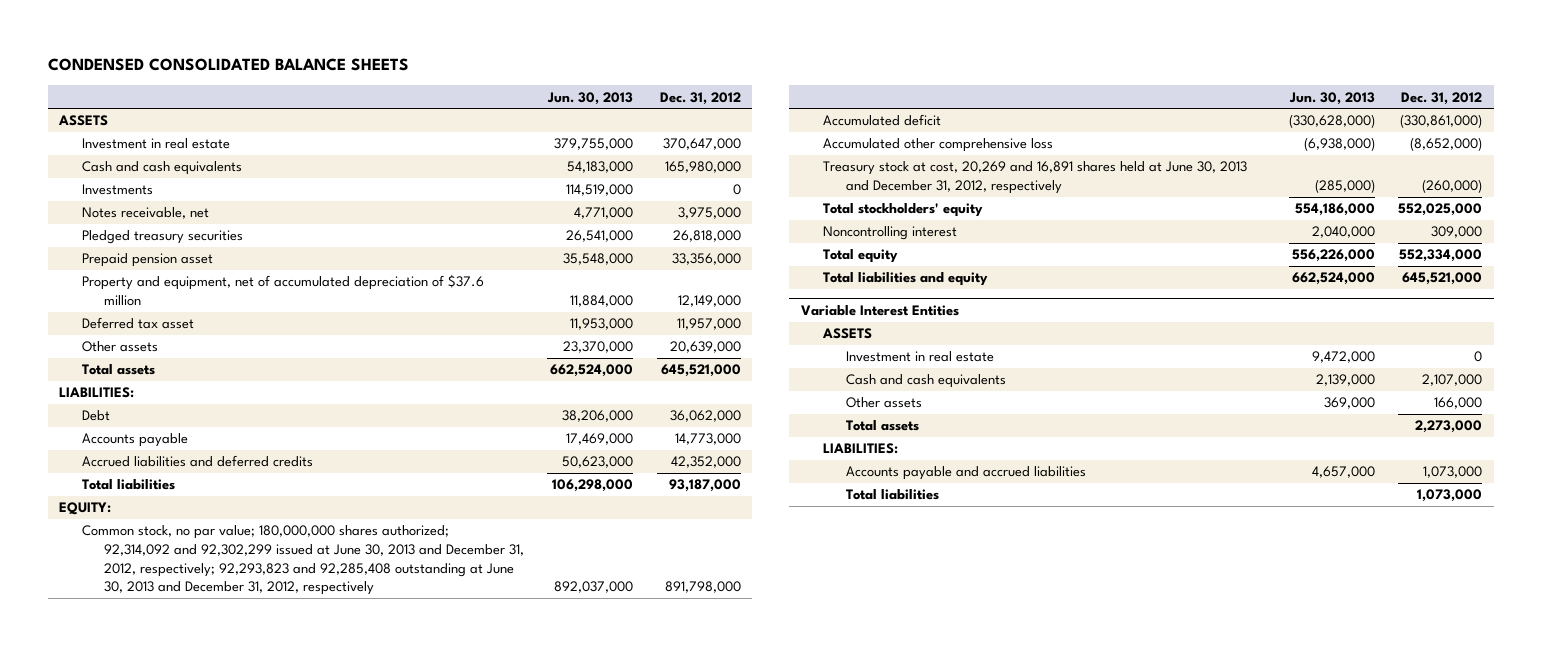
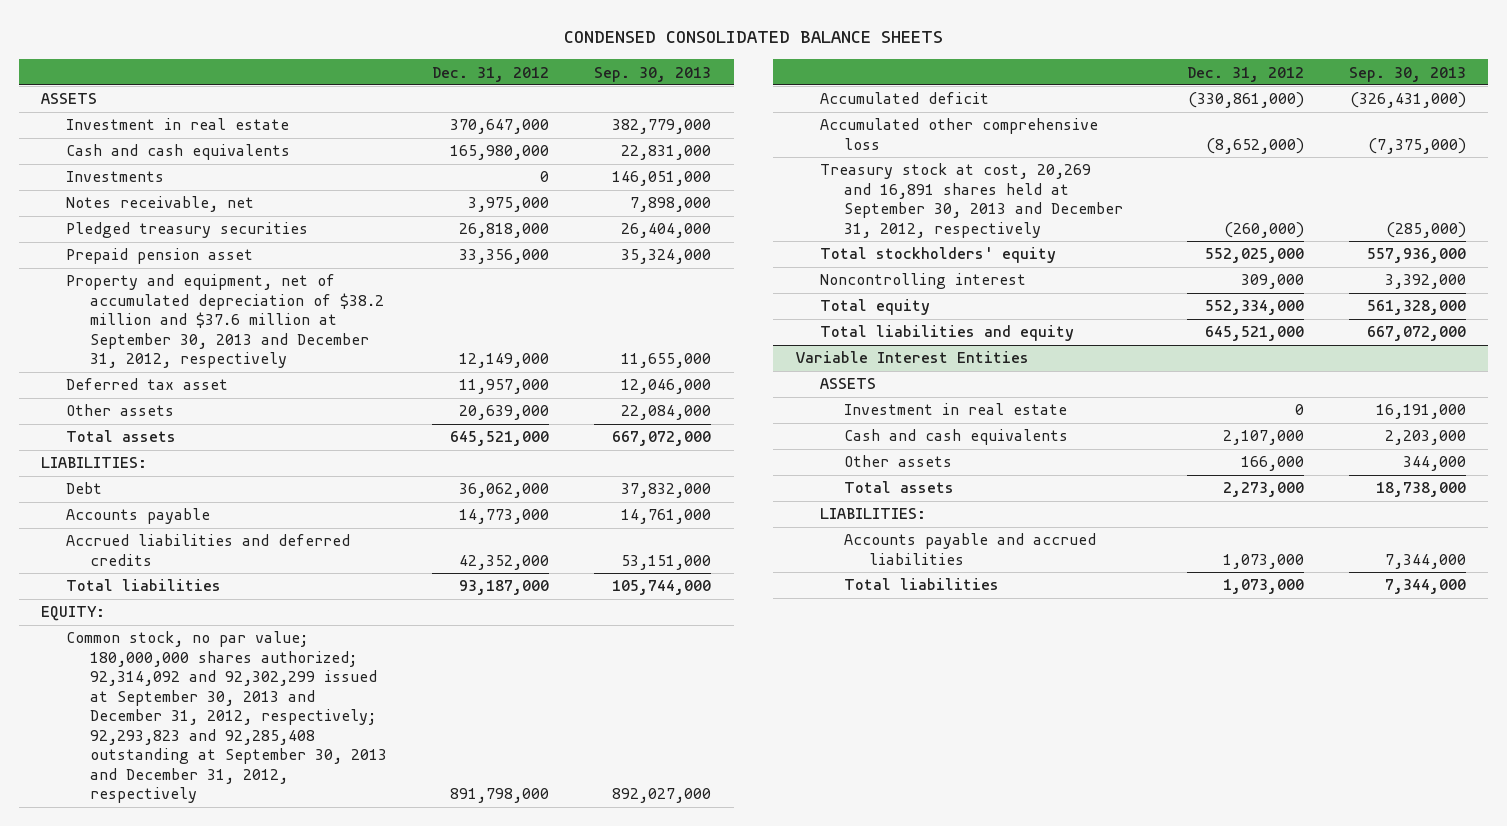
[547,91,634,105] Jun. 30, 2013 -> none
none -> [594,66,712,82] Sep. 30, 2013
[81,274,484,307] Property and equipment, net of accumulated depreciation of $37.6 million -> [65,274,385,369] Property and equipment, net of accumulated depreciation of $38.2 million and $37.6 million at September 30, 2013 and December 31, 2012, respectively
[81,525,525,596] Common stock, no par value; 180,000,000 shares authorized; 92,314,092 and 92,302,299 issued at June 30, 2013 and December 31, 2012, respectively; 92,293,823 and 92,285,408 outstanding at June 30, 2013 and December 31, 2012, respectively -> [65,631,388,804] Common stock, no par value; 180,000,000 shares authorized; 92,314,092 and 92,302,299 issued at September 30, 2013 and December 31, 2012, respectively; 92,293,823 and 92,285,408 outstanding at September 30, 2013 and December 31, 2012, respectively
[823,161,1248,195] Treasury stock at cost, 20,269 and 16,891 shares held at June 30, 2013 and December 31, 2012, respectively -> [820,163,1124,238] Treasury stock at cost, 20,269 and 16,891 shares held at September 30, 2013 and December 31, 2012, respectively

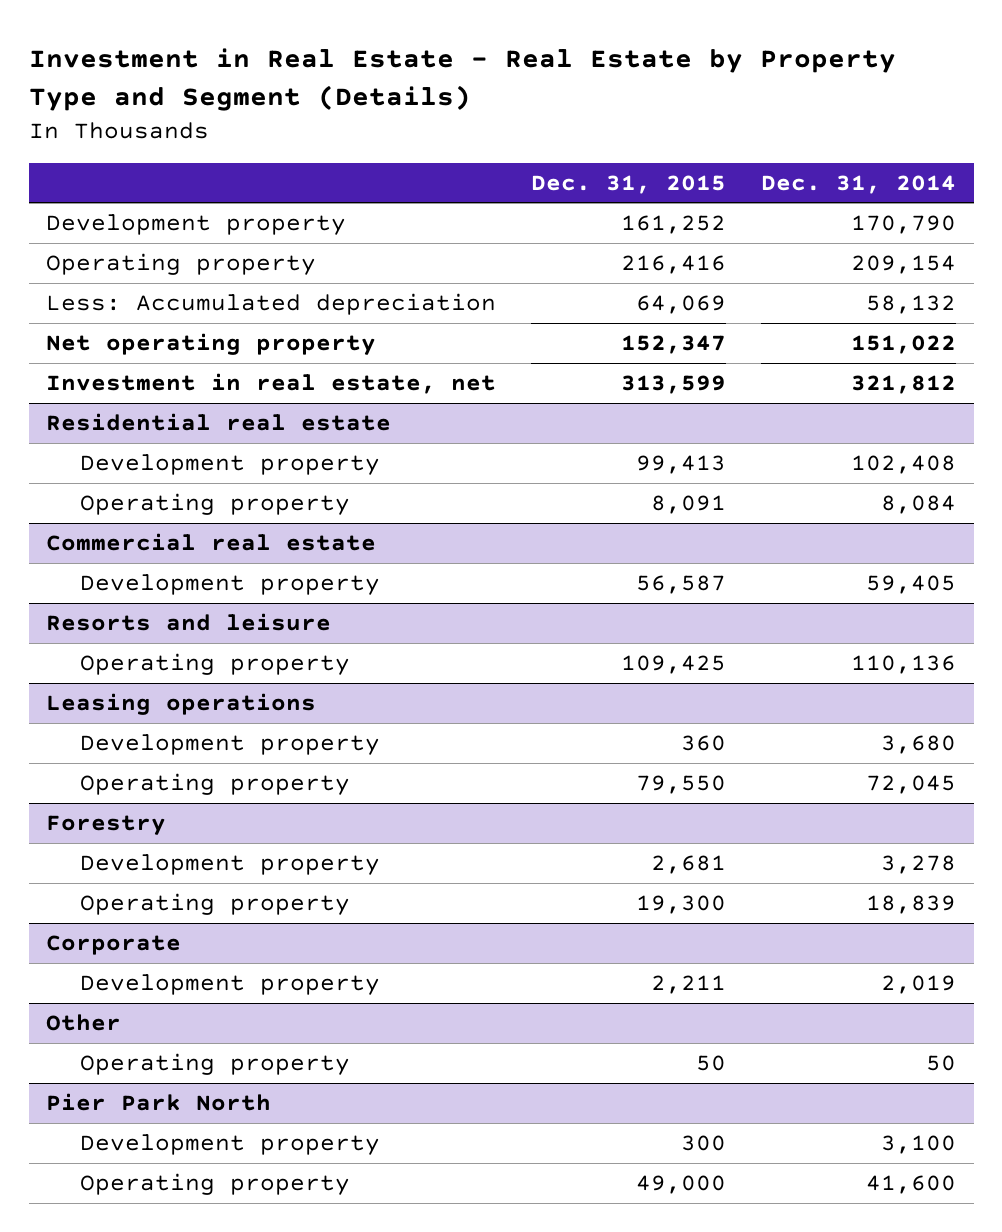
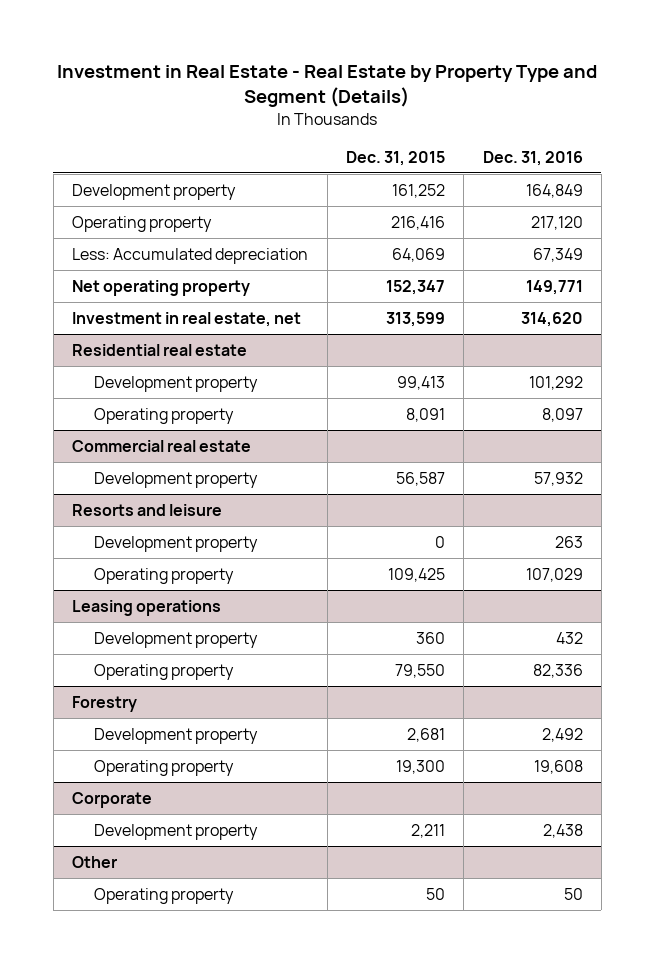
[761,174,957,194] Dec. 31, 2014 -> none
none -> [482,150,583,166] Dec. 31, 2016
none -> [93,535,258,552] Development property
[46,1093,272,1112] Pier Park North -> none
[79,1134,380,1156] Development property -> none
[79,1173,350,1196] Operating property -> none

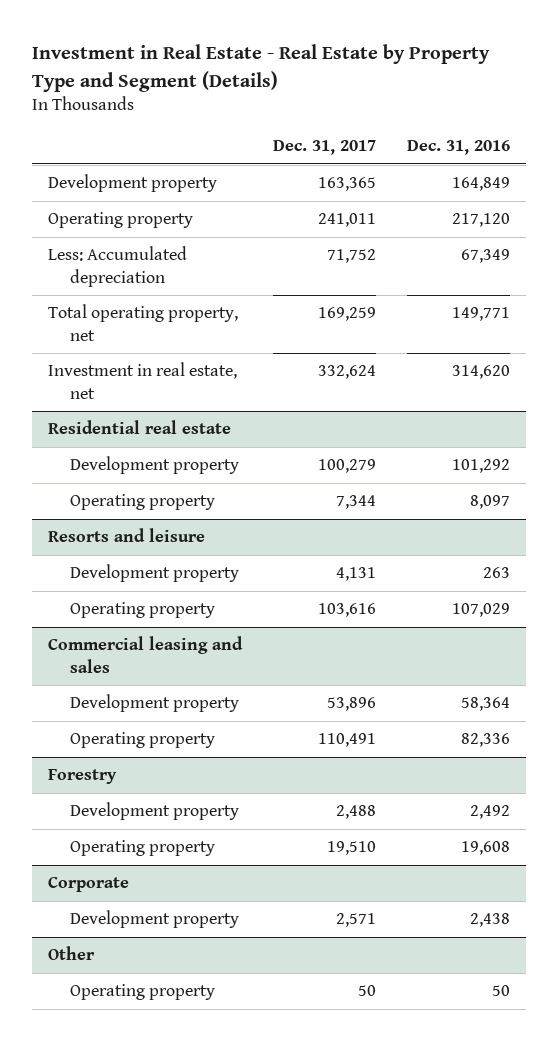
[345,150,445,166] Dec. 31, 2015 -> none
none -> [273,139,377,155] Dec. 31, 2017
[72,279,251,296] Net operating property -> [48,304,239,341] Total operating property, net
[72,439,252,452] Commercial real estate -> none
[93,471,258,488] Development property -> none
[72,599,222,616] Leasing operations -> none
none -> [48,636,244,673] Commercial leasing and sales
[555,631,583,644] 432 -> [461,697,511,712] 58,364

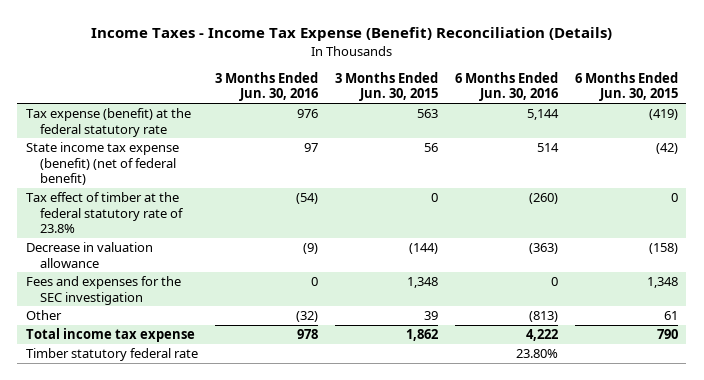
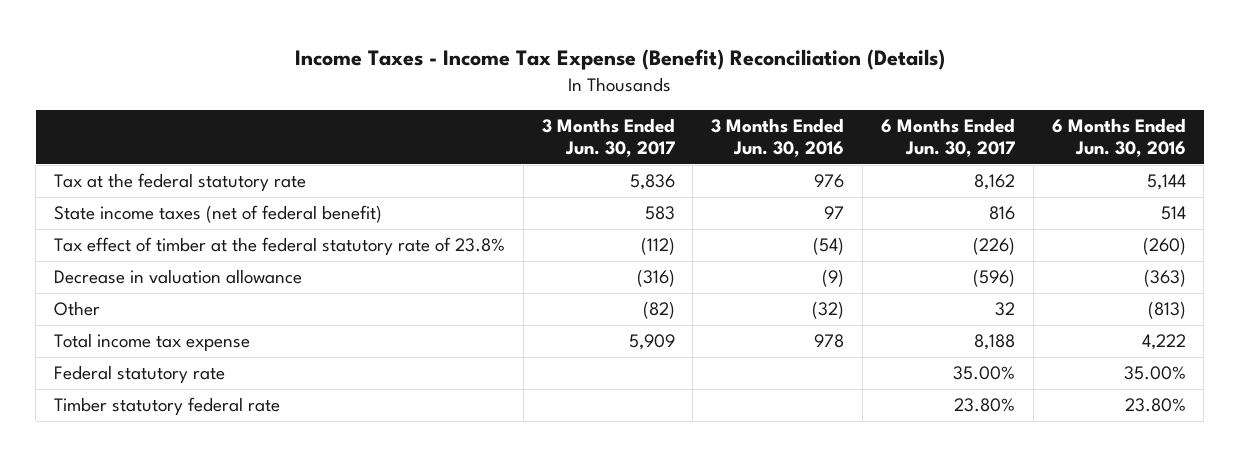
[334,71,438,102] 3 Months Ended Jun. 30, 2015 -> none
[574,71,678,102] 6 Months Ended Jun. 30, 2015 -> none
none -> [541,117,675,158] 3 Months Ended Jun. 30, 2017
none -> [880,117,1015,158] 6 Months Ended Jun. 30, 2017
[25,108,191,137] Tax expense (benefit) at the federal statutory rate -> [53,173,306,192] Tax at the federal statutory rate
[25,142,179,186] State income tax expense (benefit) (net of federal benefit) -> [53,205,382,224] State income taxes (net of federal benefit)
[25,276,181,305] Fees and expenses for the SEC investigation -> none
none -> [53,365,225,384] Federal statutory rate

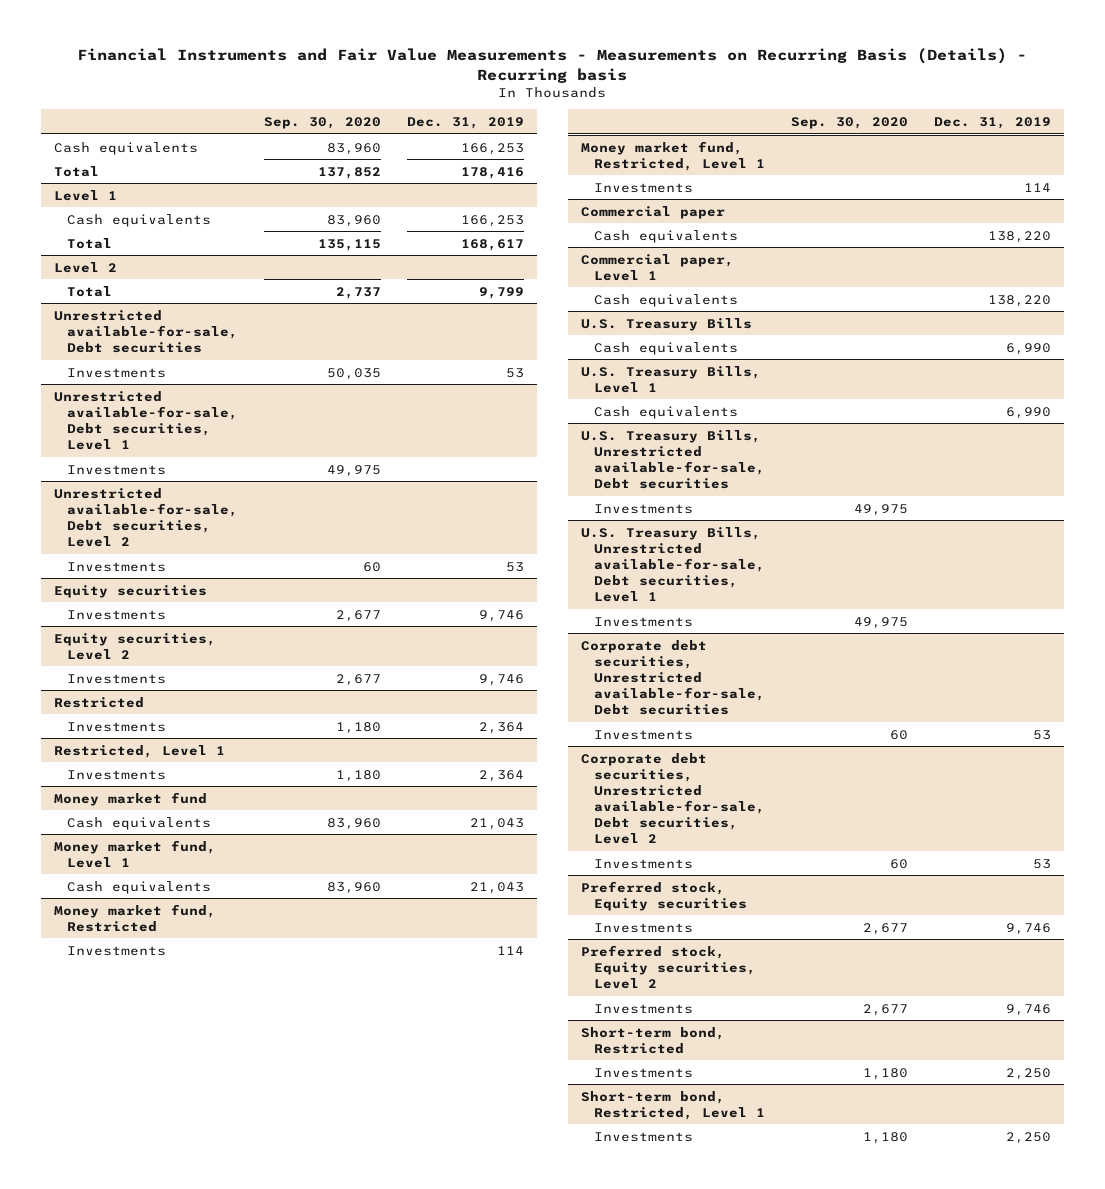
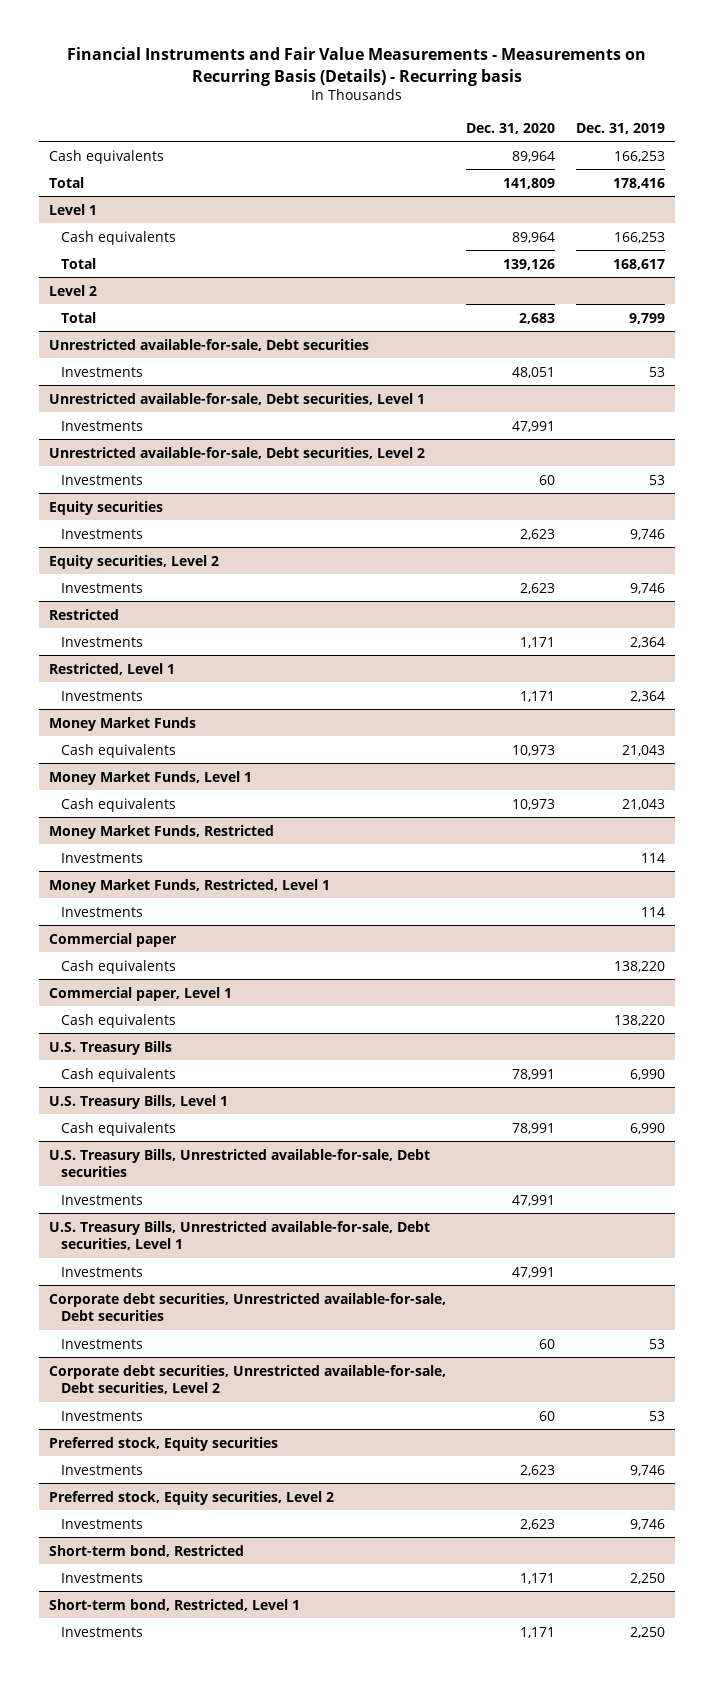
[263,116,381,129] Sep. 30, 2020 -> none
none -> [466,122,556,134] Dec. 31, 2020
[53,791,207,806] Money market fund -> [48,716,196,731] Money Market Funds
[53,839,216,868] Money market fund, Level 1 -> [48,770,252,785] Money Market Funds, Level 1
[53,903,216,932] Money market fund, Restricted -> [48,824,274,839] Money Market Funds, Restricted
[581,140,765,171] Money market fund, Restricted, Level 1 -> [48,878,330,893] Money Market Funds, Restricted, Level 1

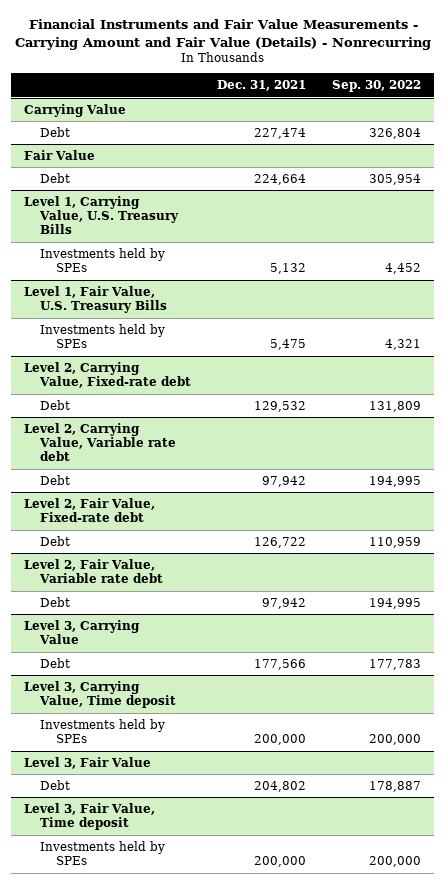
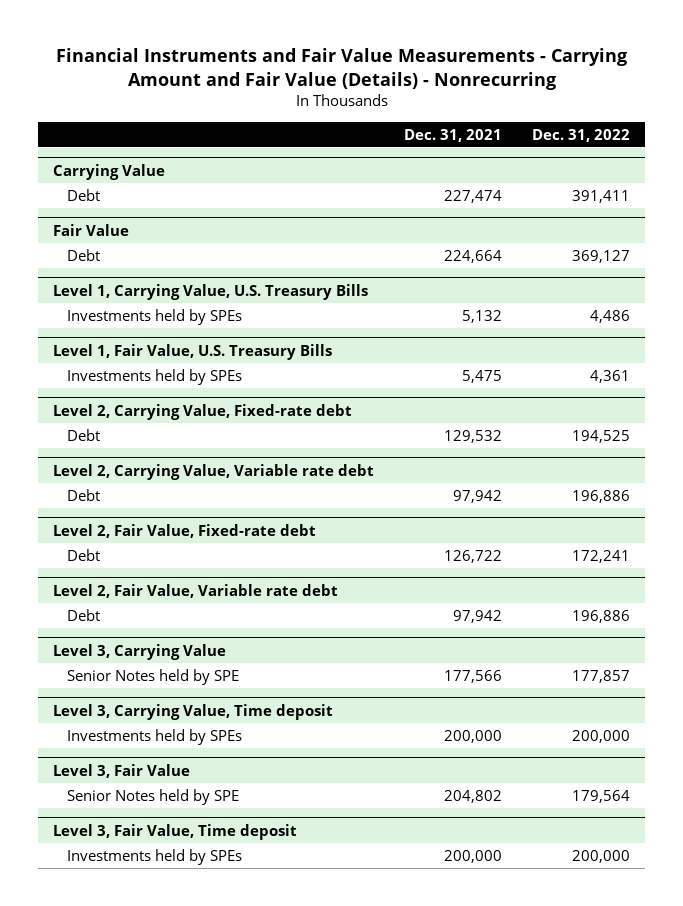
[331,80,421,93] Sep. 30, 2022 -> none
none -> [532,128,631,142] Dec. 31, 2022
[39,657,70,668] Debt -> [66,669,239,686] Senior Notes held by SPE
[39,779,70,790] Debt -> [66,789,239,806] Senior Notes held by SPE

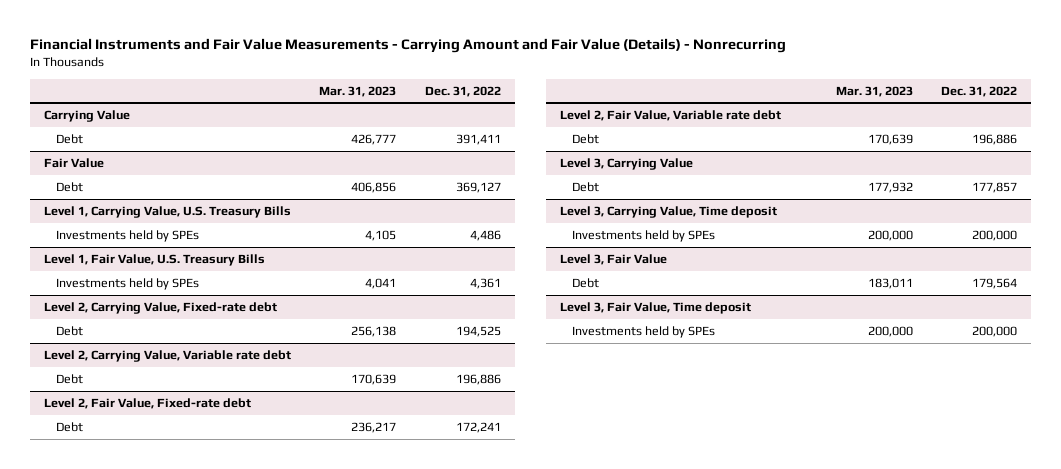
[404,128,503,142] Dec. 31, 2021 -> none
none -> [319,85,397,97] Mar. 31, 2023
[66,669,239,686] Senior Notes held by SPE -> [572,181,600,192] Debt
[66,789,239,806] Senior Notes held by SPE -> [572,277,600,288] Debt

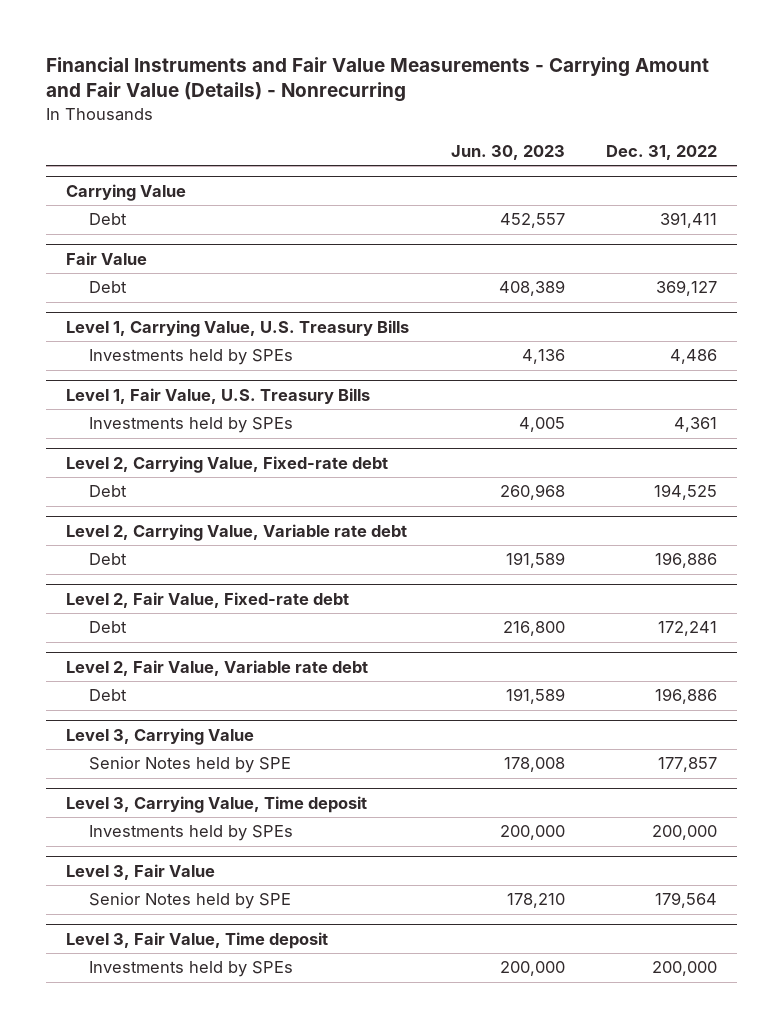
[319,85,397,97] Mar. 31, 2023 -> none
none -> [450,144,565,160] Jun. 30, 2023
[572,181,600,192] Debt -> [89,756,292,774] Senior Notes held by SPE
[572,277,600,288] Debt -> [89,892,292,910] Senior Notes held by SPE

